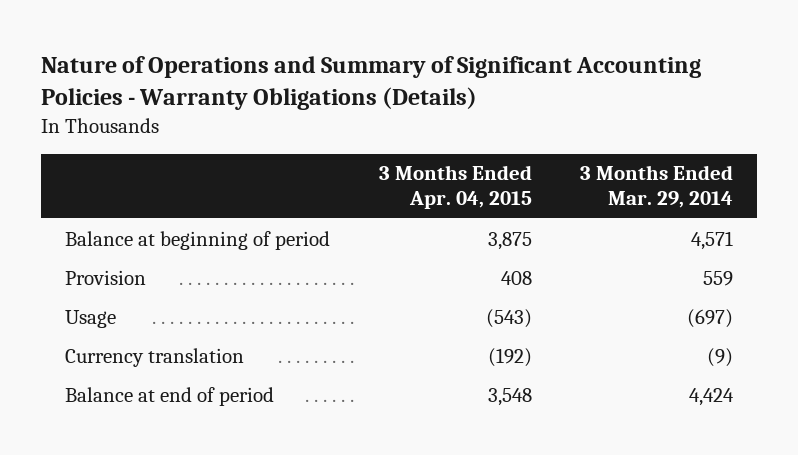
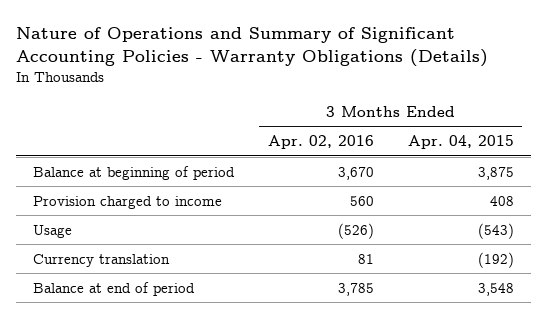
[580,165,734,209] 3 Months Ended Mar. 29, 2014 -> none
none -> [267,135,374,150] Apr. 02, 2016
[65,269,147,285] Provision -> [32,195,222,209] Provision charged to income

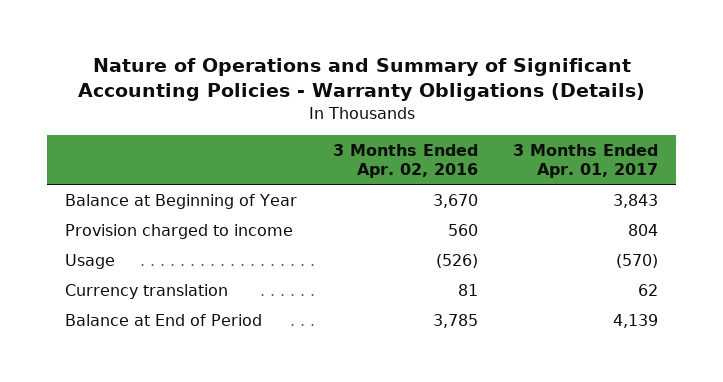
[407,135,514,150] Apr. 04, 2015 -> none
none -> [513,143,659,179] 3 Months Ended Apr. 01, 2017
[32,165,235,180] Balance at beginning of period -> [65,193,298,209] Balance at Beginning of Year
[32,281,195,296] Balance at end of period -> [65,313,263,326] Balance at End of Period

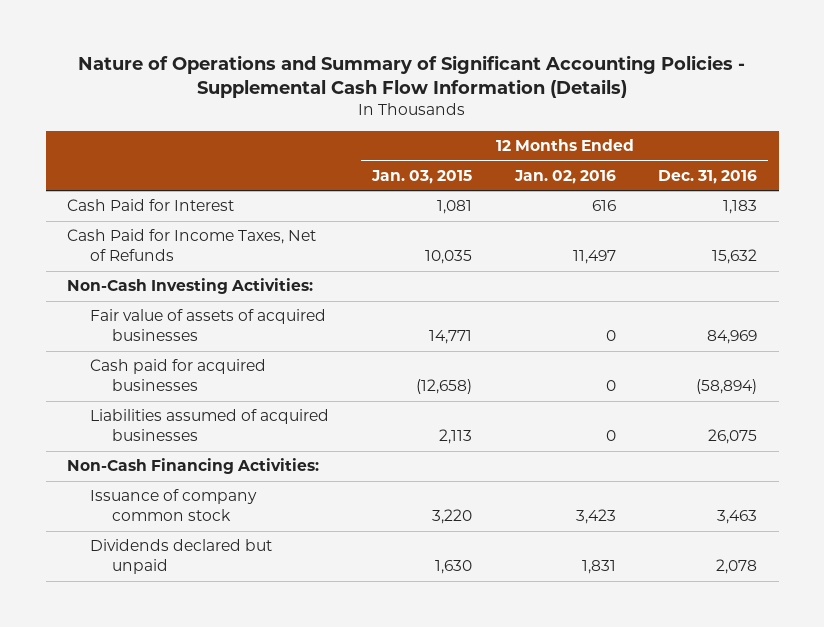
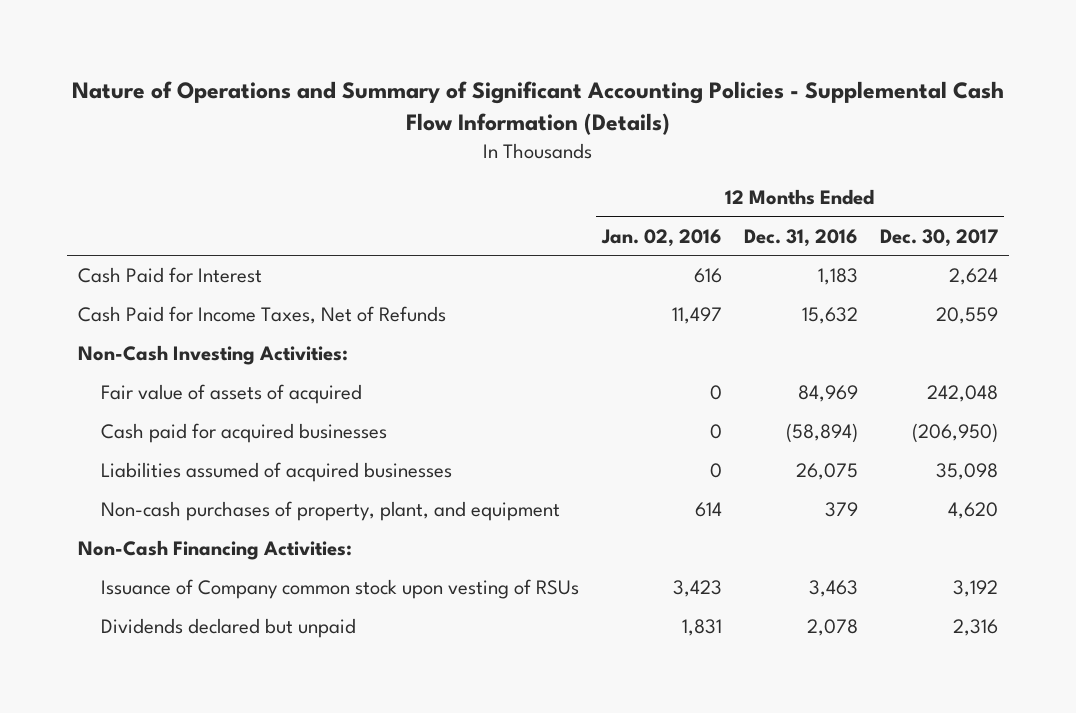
[370,169,472,184] Jan. 03, 2015 -> none
none -> [880,228,999,247] Dec. 30, 2017
[89,309,326,342] Fair value of assets of acquired businesses -> [101,384,363,405] Fair value of assets of acquired
none -> [101,501,561,522] Non-cash purchases of property, plant, and equipment
[89,489,257,522] Issuance of company common stock -> [101,579,580,600] Issuance of Company common stock upon vesting of RSUs

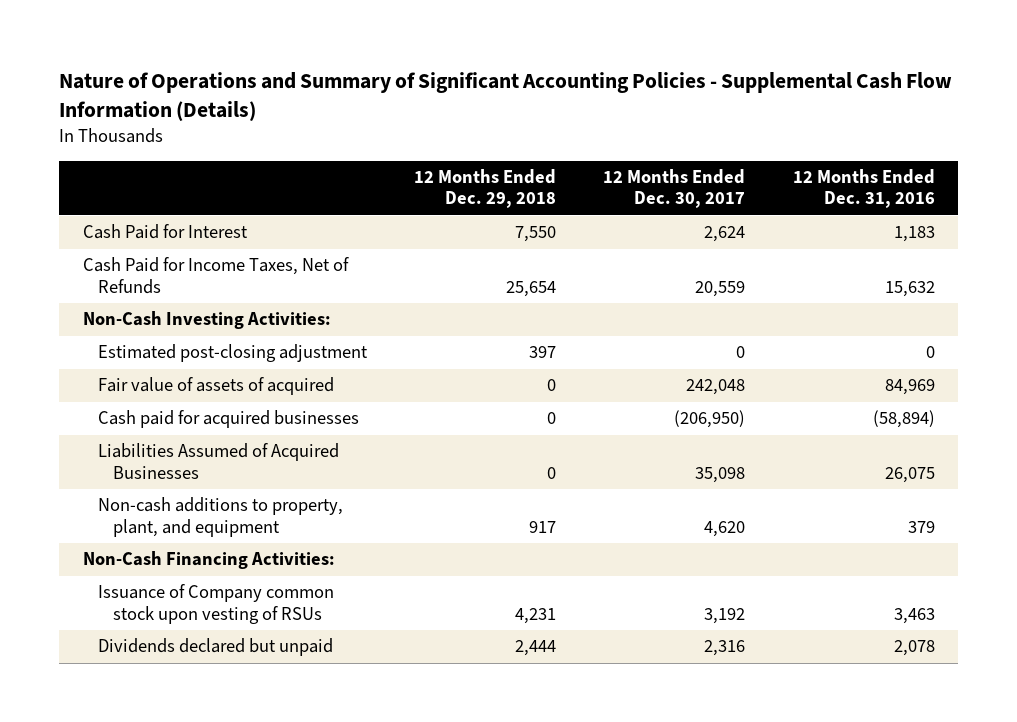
[600,228,722,247] Jan. 02, 2016 -> none
none -> [414,169,557,209] 12 Months Ended Dec. 29, 2018
none -> [97,344,368,363] Estimated post-closing adjustment
[101,462,453,483] Liabilities assumed of acquired businesses -> [97,443,339,479] Liabilities Assumed of Acquired Businesses
[101,501,561,522] Non-cash purchases of property, plant, and equipment -> [97,497,343,537] Non-cash additions to property, plant, and equipment

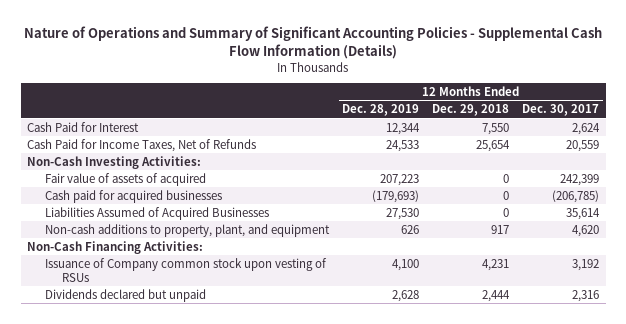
[792,169,935,209] 12 Months Ended Dec. 31, 2016 -> none
none -> [341,104,419,117] Dec. 28, 2019
[97,344,368,363] Estimated post-closing adjustment -> none
[686,379,746,396] 242,048 -> [560,173,600,186] 242,399
[674,410,746,429] (206,950) -> [552,189,600,203] (206,785)
[695,466,746,483] 35,098 -> [566,207,601,220] 35,614

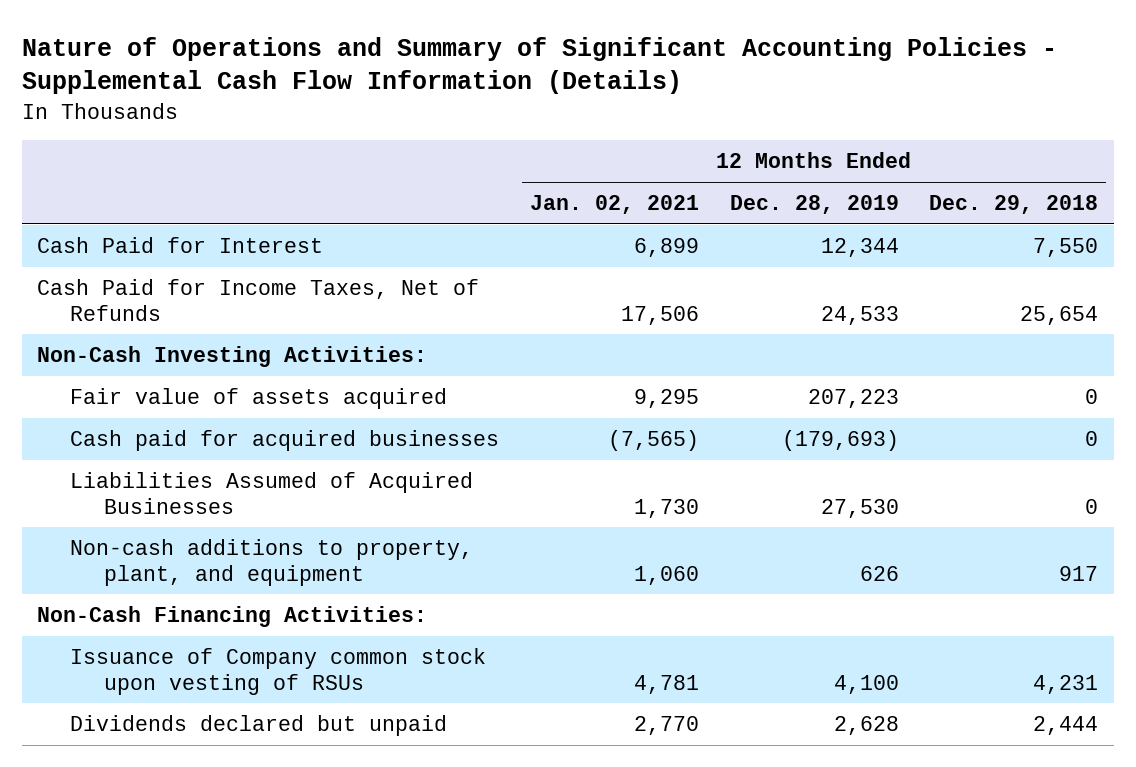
[522,104,600,117] Dec. 30, 2017 -> none
none -> [530,195,700,215] Jan. 02, 2021
[44,172,206,186] Fair value of assets of acquired -> [70,388,448,410] Fair value of assets acquired

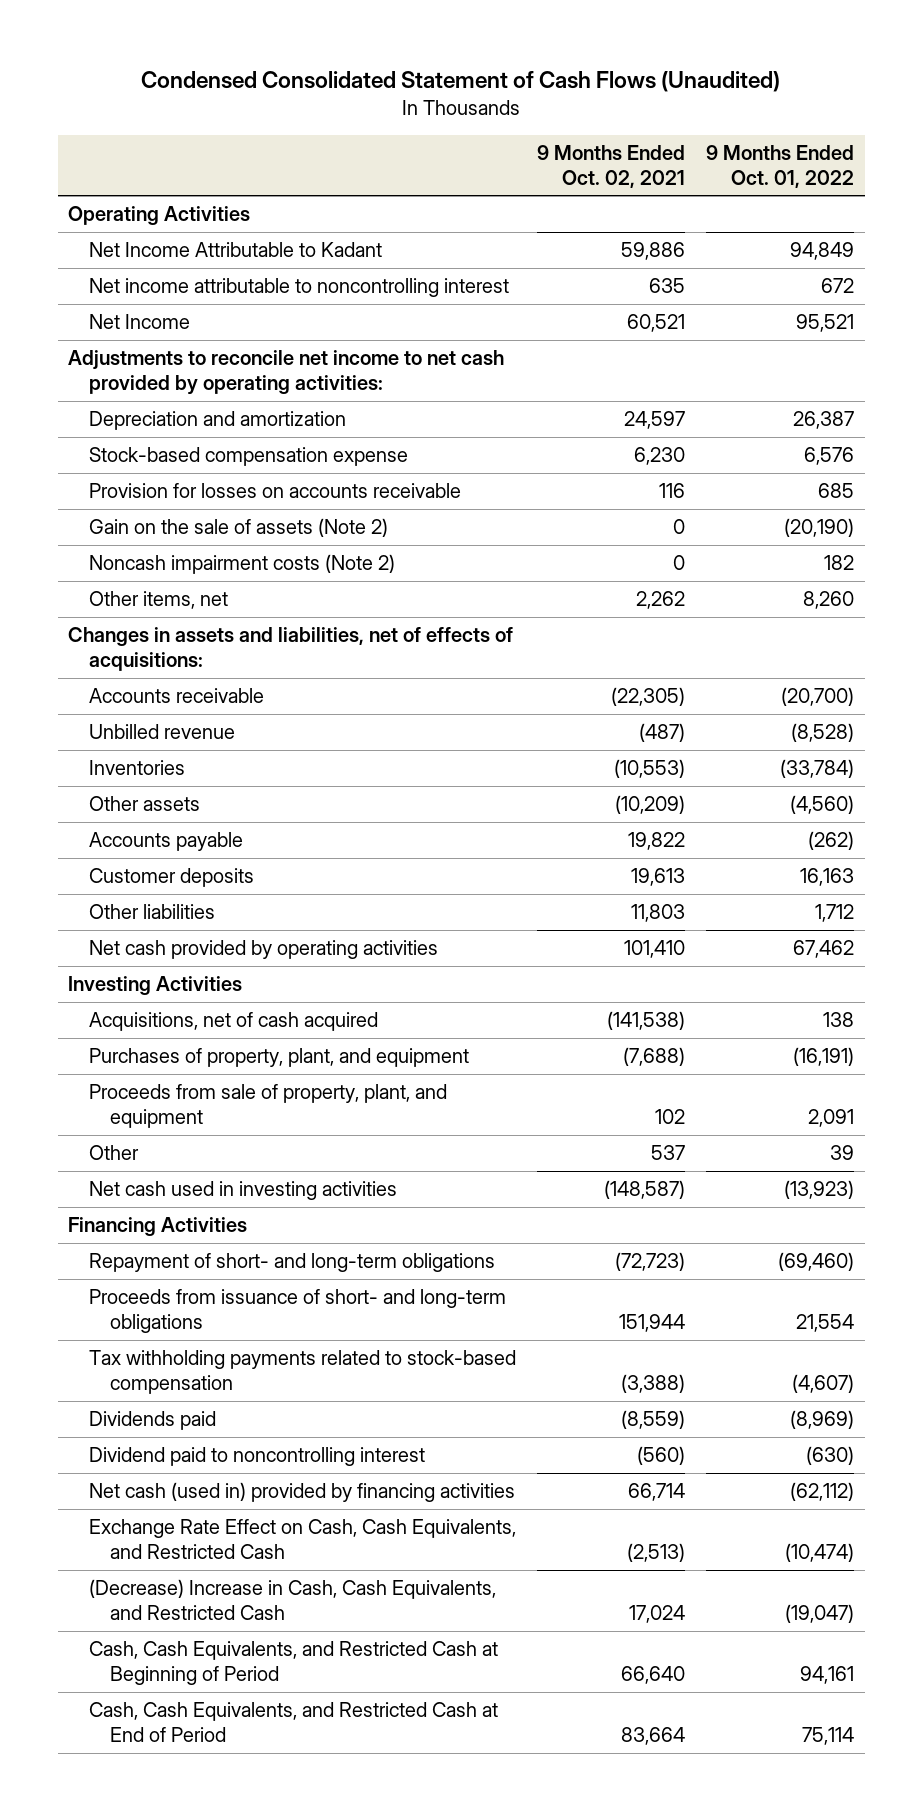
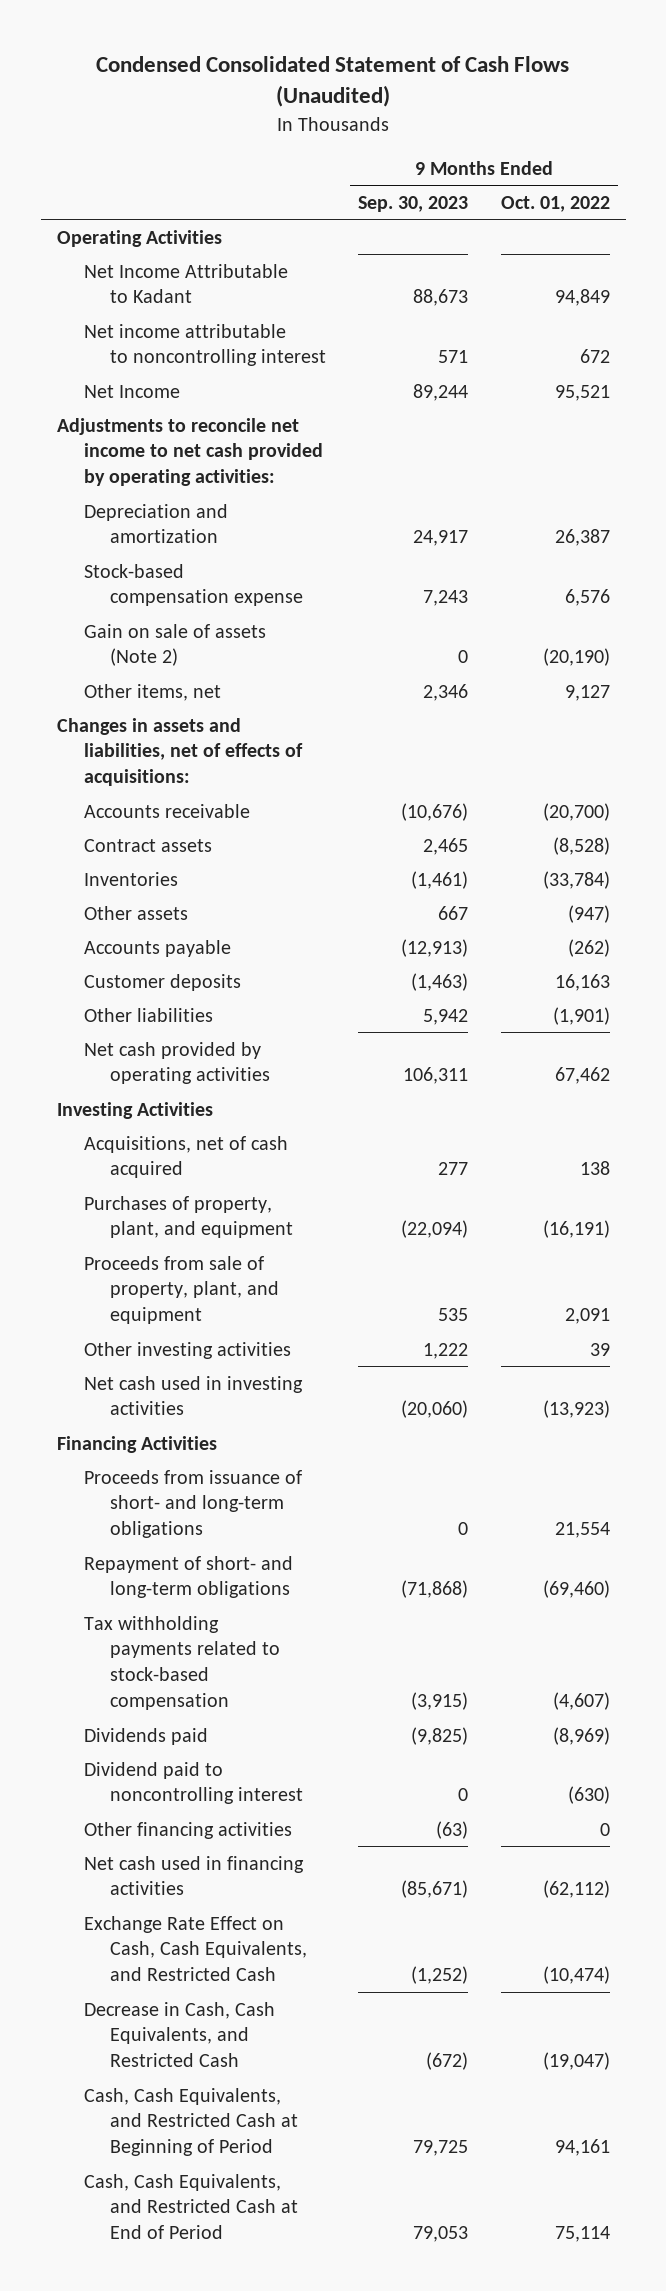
[537,145,686,188] 9 Months Ended Oct. 02, 2021 -> none
none -> [358,195,469,212] Sep. 30, 2023
[89,483,462,499] Provision for losses on accounts receivable -> none
[89,554,396,575] Noncash impairment costs (Note 2) -> none
[89,518,389,538] Gain on the sale of assets (Note 2) -> [83,623,266,667] Gain on sale of assets (Note 2)
[803,591,855,610] 8,260 -> [564,684,610,701] 9,127
[89,724,236,740] Unbilled revenue -> [83,838,212,852] Contract assets
[790,795,855,815] (4,560) -> [567,904,610,923] (947)
[815,904,855,923] 1,712 -> [552,1006,610,1025] (1,901)
[89,1145,140,1161] Other -> [83,1341,291,1359] Other investing activities
[89,1253,496,1273] Repayment of short- and long-term obligations -> [83,1555,293,1599] Repayment of short- and long-term obligations
none -> [83,1821,292,1839] Other financing activities
[89,1482,516,1503] Net cash (used in) provided by financing activities -> [83,1855,304,1896] Net cash used in financing activities
[89,1579,497,1620] (Decrease) Increase in Cash, Cash Equivalents, and Restricted Cash -> [83,2001,275,2068] Decrease in Cash, Cash Equivalents, and Restricted Cash

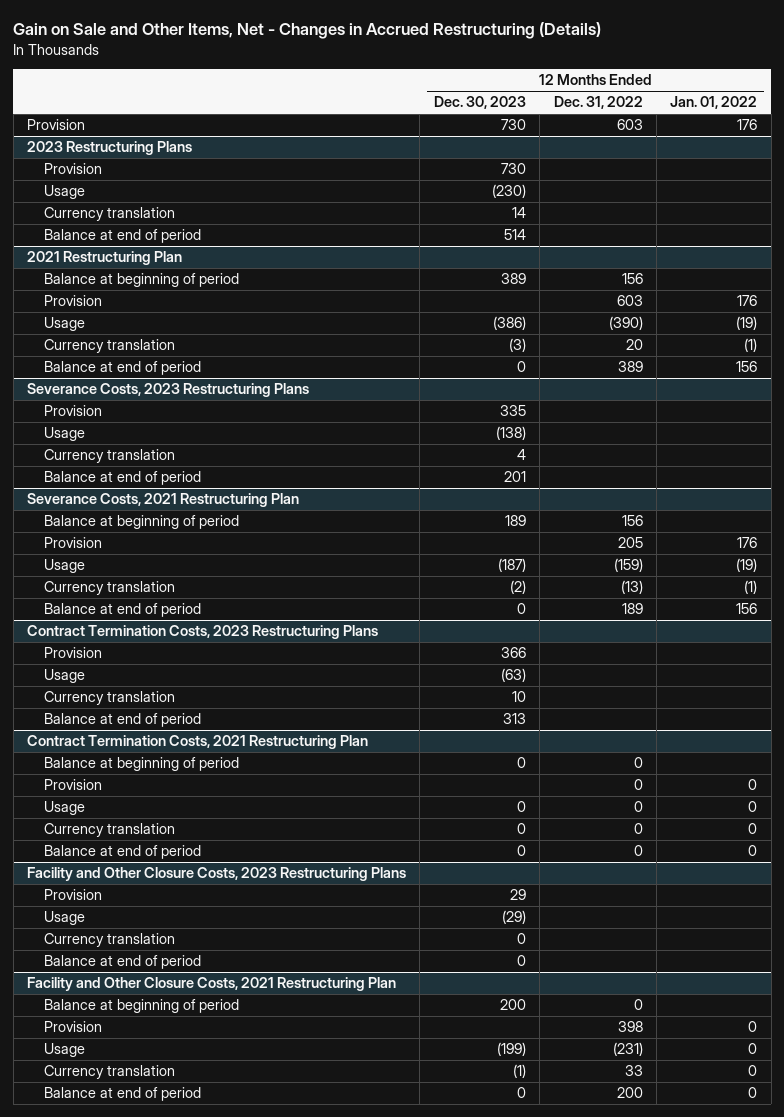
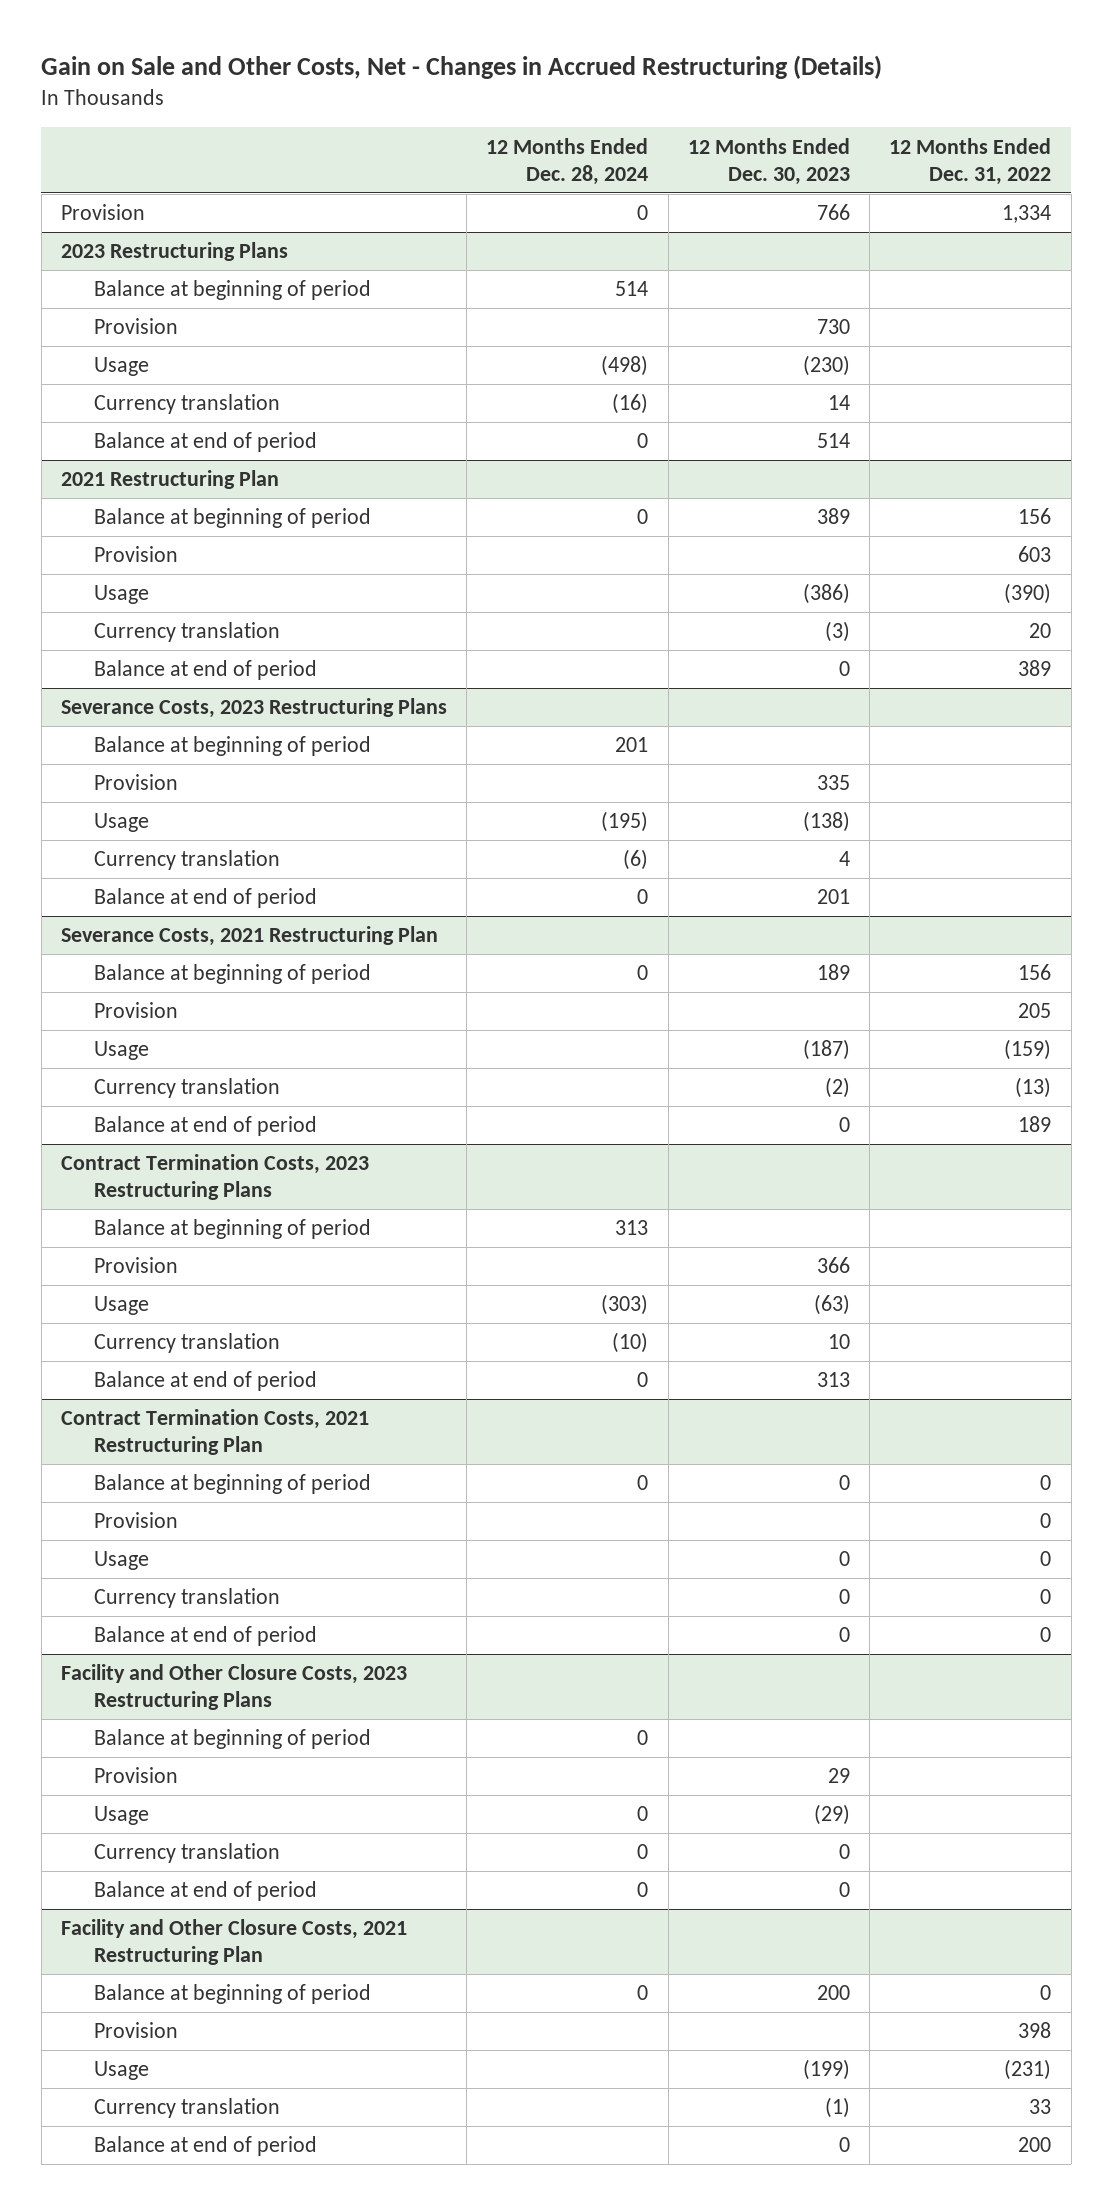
[13,22,602,40] Gain on Sale and Other Items, Net - Changes in Accrued Restructuring (Details) -> [41,55,883,80] Gain on Sale and Other Costs, Net - Changes in Accrued Restructuring (Details)
[670,96,758,110] Jan. 01, 2022 -> none
none -> [486,137,649,185] 12 Months Ended Dec. 28, 2024
[500,119,526,131] 730 -> [816,204,850,221] 766
[616,119,643,131] 603 -> [1002,205,1052,224] 1,334
none -> [93,280,371,301] Balance at beginning of period
none -> [93,736,371,757] Balance at beginning of period
none -> [93,1219,371,1240] Balance at beginning of period
none -> [93,1729,371,1750] Balance at beginning of period

